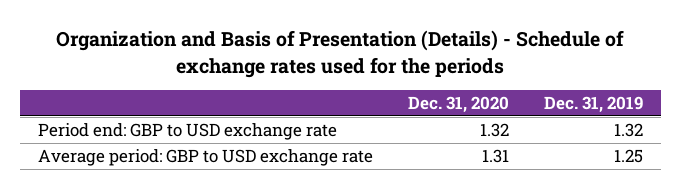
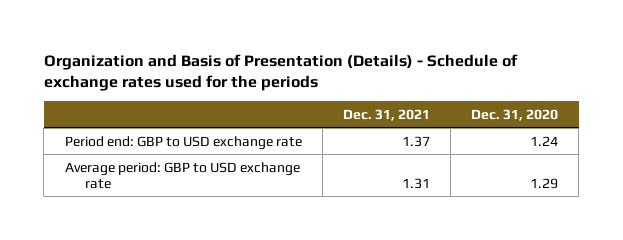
[544,95,644,113] Dec. 31, 2019 -> none
none -> [342,108,430,121] Dec. 31, 2021
[479,123,509,138] 1.32 -> [530,135,559,146] 1.24
[481,149,509,164] 1.31 -> [530,177,559,189] 1.29

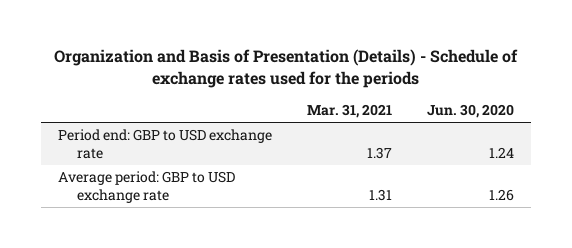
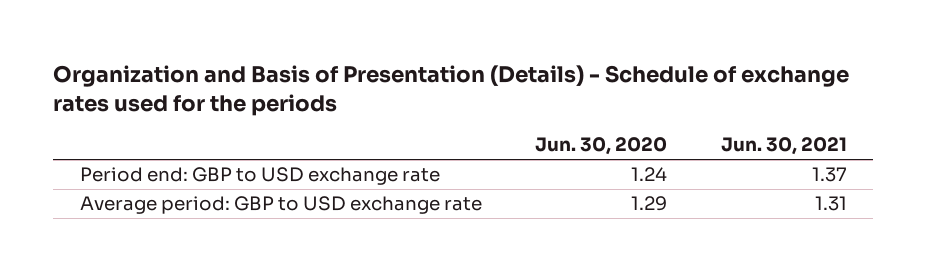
[306,104,392,119] Mar. 31, 2021 -> none
none -> [720,137,847,156] Jun. 30, 2021
[488,189,514,202] 1.26 -> [631,196,668,212] 1.29

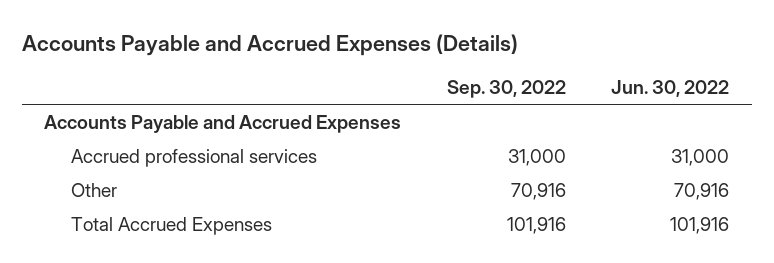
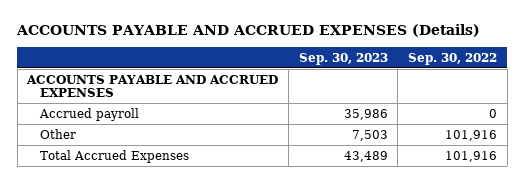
[21,34,518,57] Accounts Payable and Accrued Expenses (Details) -> [16,24,481,38] ACCOUNTS PAYABLE AND ACCRUED EXPENSES (Details)
[611,79,730,97] Jun. 30, 2022 -> none
none -> [298,52,388,65] Sep. 30, 2023
[44,114,402,133] Accounts Payable and Accrued Expenses -> [26,74,279,98] ACCOUNTS PAYABLE AND ACCRUED EXPENSES
[71,148,318,167] Accrued professional services -> [38,107,139,121] Accrued payroll
[507,148,566,166] 31,000 -> [489,108,498,118] 0
[510,182,566,200] 70,916 -> [445,129,498,141] 101,916

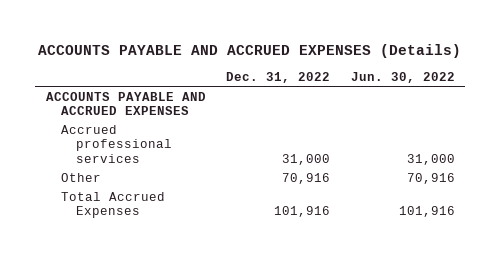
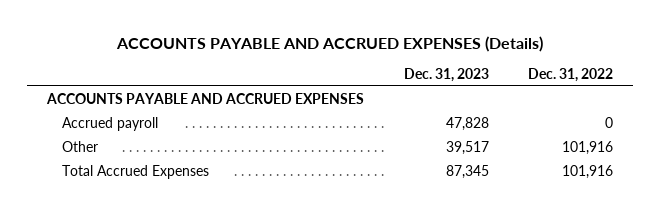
[350,71,455,83] Jun. 30, 2022 -> none
none -> [403,68,489,83] Dec. 31, 2023
[60,124,172,163] Accrued professional services -> [61,116,158,131] Accrued payroll
[282,153,331,165] 31,000 -> [604,116,613,128] 0
[282,172,331,184] 70,916 -> [561,140,613,155] 101,916

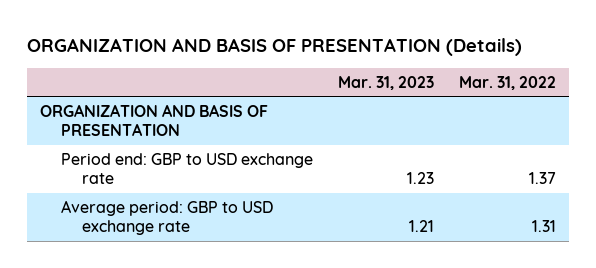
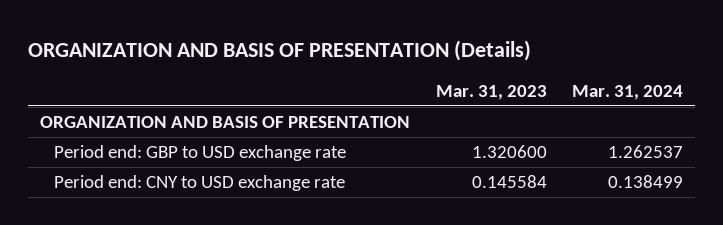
[459,75,557,90] Mar. 31, 2022 -> none
none -> [571,85,683,101] Mar. 31, 2024
[407,172,435,185] 1.23 -> [471,145,547,159] 1.320600
[60,199,273,236] Average period: GBP to USD exchange rate -> [54,175,346,192] Period end: CNY to USD exchange rate
[409,220,435,233] 1.21 -> [471,175,547,189] 0.145584

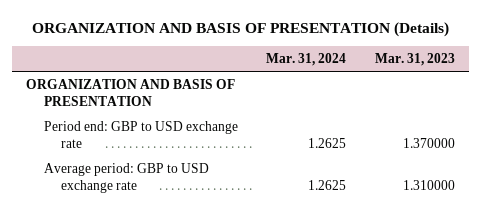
[471,145,547,159] 1.320600 -> [402,137,455,148] 1.370000
[607,145,683,159] 1.262537 -> [308,137,347,148] 1.2625
[54,175,346,192] Period end: CNY to USD exchange rate -> [43,162,209,193] Average period: GBP to USD exchange rate
[471,175,547,189] 0.145584 -> [402,179,455,190] 1.310000
[607,175,683,189] 0.138499 -> [308,179,347,190] 1.2625

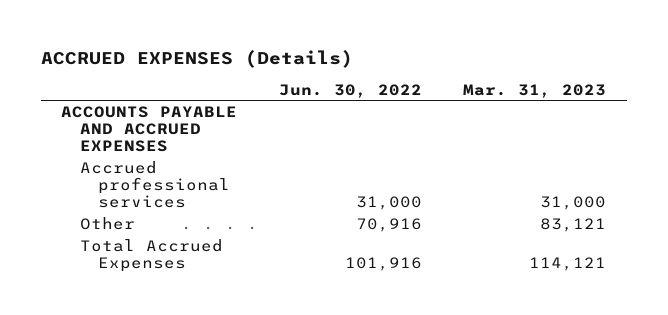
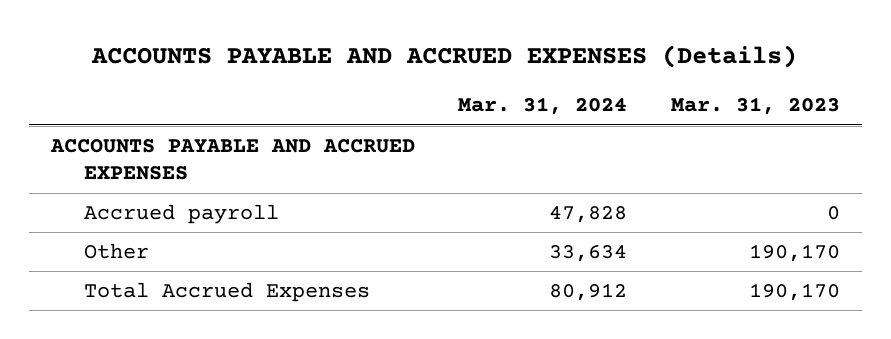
[40,49,353,68] ACCRUED EXPENSES (Details) -> [91,45,798,69] ACCOUNTS PAYABLE AND ACCRUED EXPENSES (Details)
[278,83,422,98] Jun. 30, 2022 -> none
none -> [458,97,628,116] Mar. 31, 2024
[79,161,230,209] Accrued professional services -> [83,204,279,225] Accrued payroll
[540,196,607,211] 31,000 -> [827,206,841,221] 0
[540,218,607,233] 83,121 -> [749,244,841,263] 190,170
[529,257,607,272] 114,121 -> [749,283,841,302] 190,170

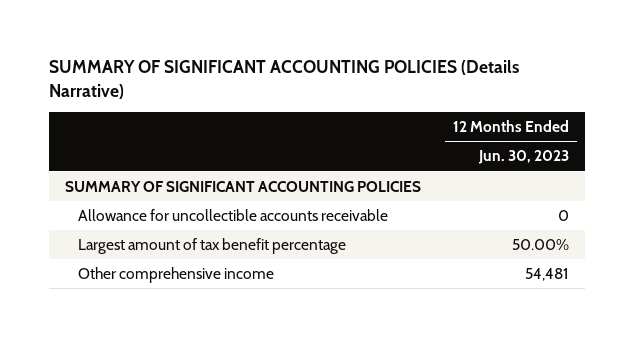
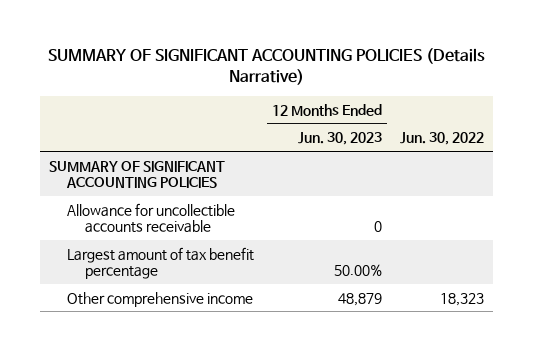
none -> [400,132,485,146] Jun. 30, 2022
[524,268,569,282] 54,481 -> [337,292,382,306] 48,879

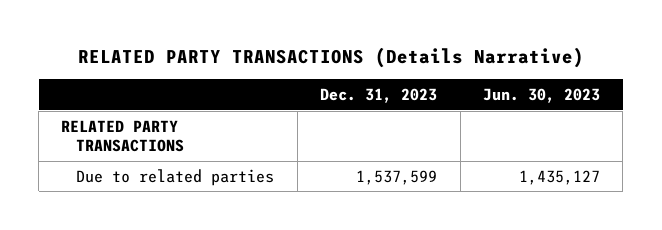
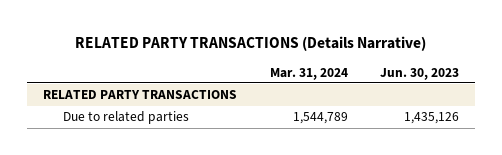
[320,88,438,104] Dec. 31, 2023 -> none
none -> [269,67,348,80] Mar. 31, 2024
[519,169,601,185] 1,435,127 -> [403,112,459,125] 1,435,126

